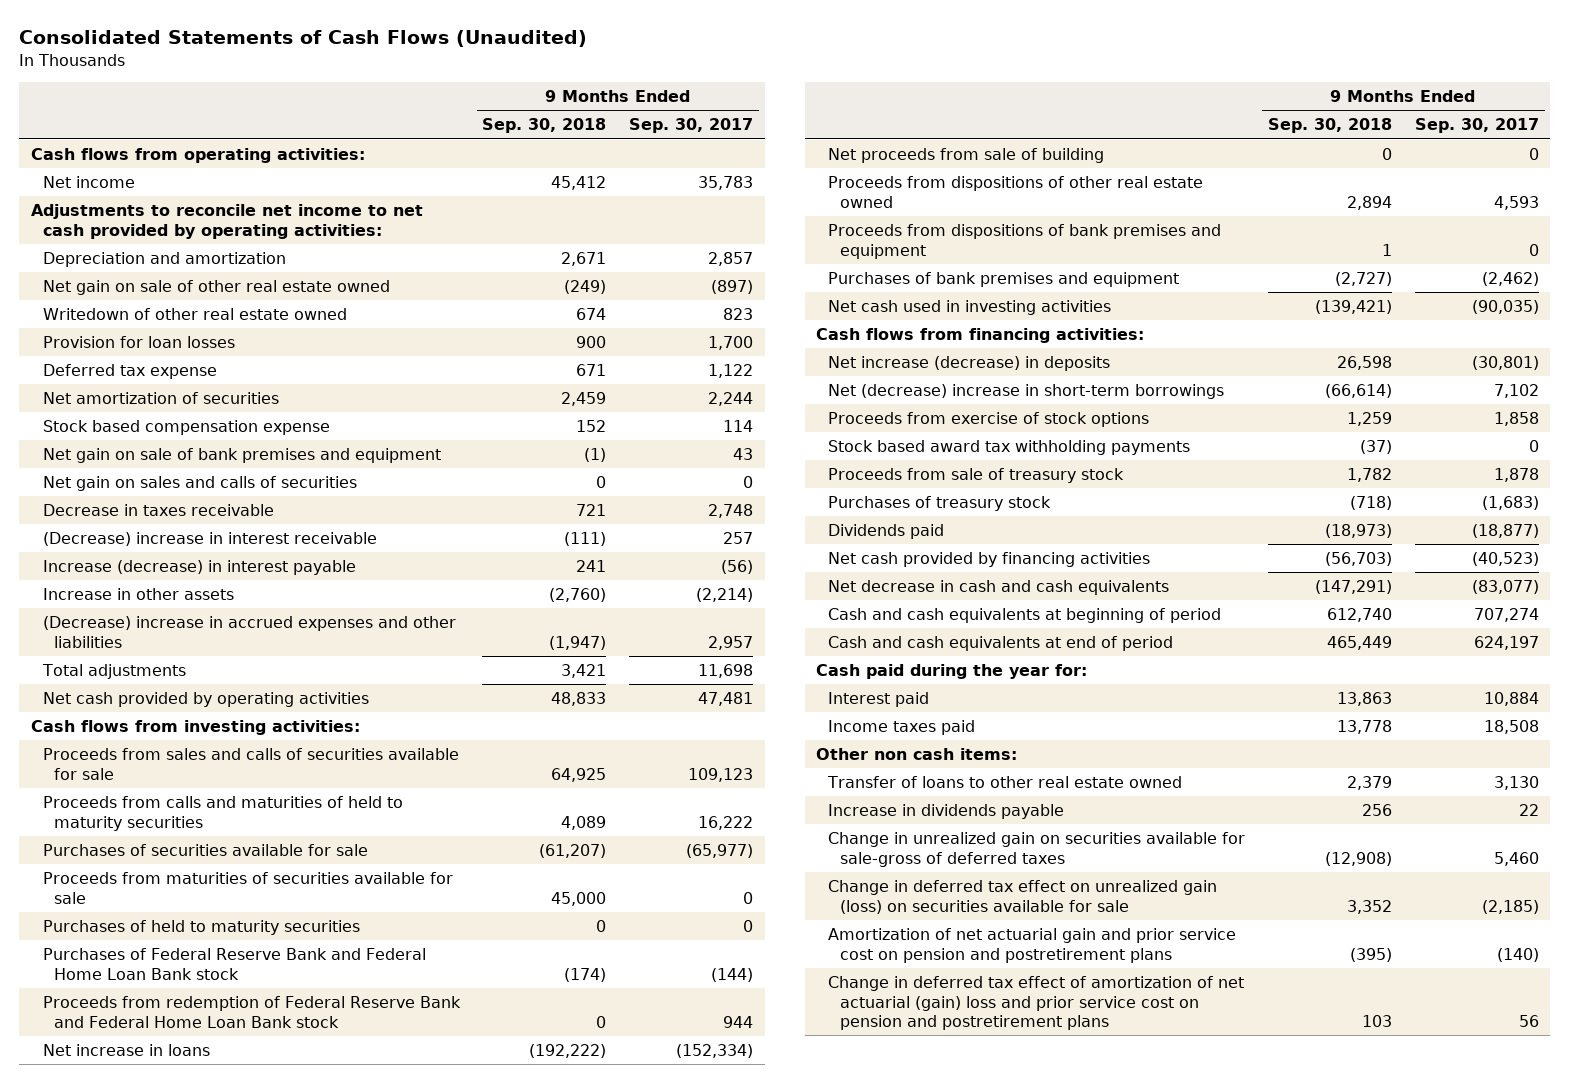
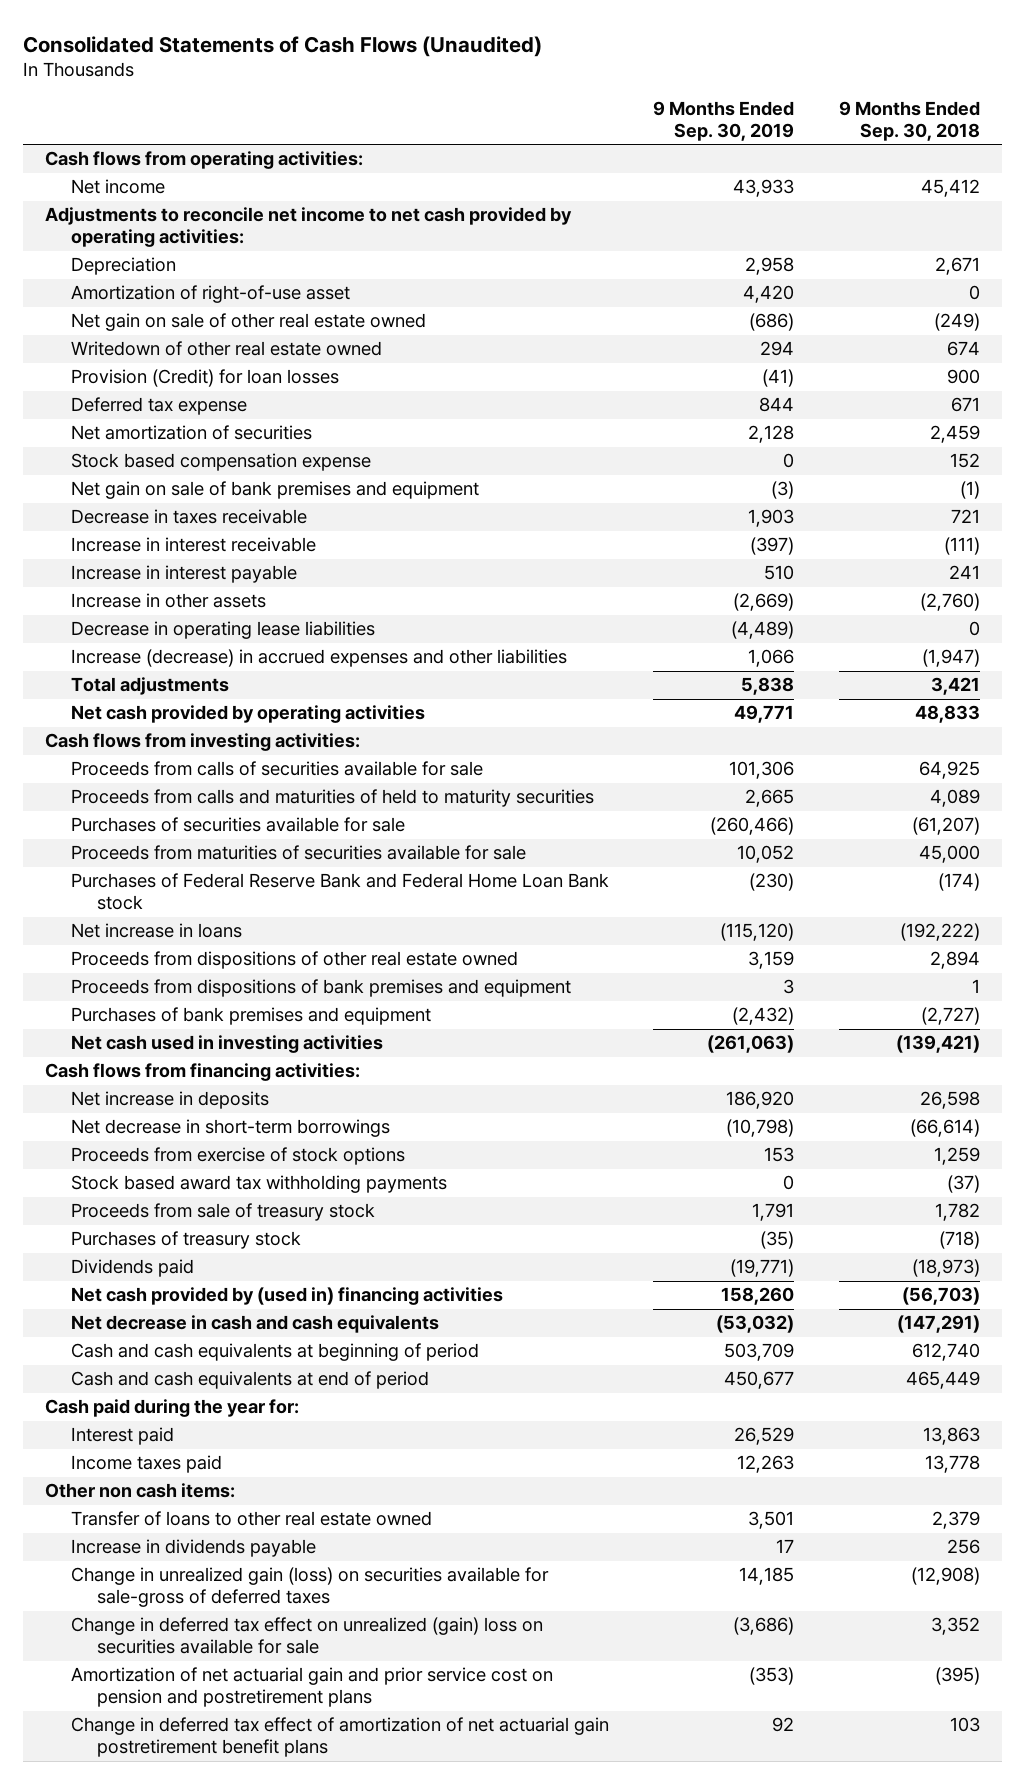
[629,118,754,134] Sep. 30, 2017 -> none
none -> [653,100,795,142] 9 Months Ended Sep. 30, 2019
[42,252,286,268] Depreciation and amortization -> [71,257,177,276] Depreciation
none -> [71,285,351,304] Amortization of right-of-use asset
[42,336,235,349] Provision for loan losses -> [71,369,340,388] Provision (Credit) for loan losses
[42,476,357,492] Net gain on sales and calls of securities -> none
[42,532,377,547] (Decrease) increase in interest receivable -> [71,537,317,553] Increase in interest receivable
[42,560,356,576] Increase (decrease) in interest payable -> [71,565,298,584] Increase in interest payable
none -> [71,621,376,640] Decrease in operating lease liabilities
[42,616,456,648] (Decrease) increase in accrued expenses and other liabilities -> [71,649,568,668] Increase (decrease) in accrued expenses and other liabilities
[42,748,459,780] Proceeds from sales and calls of securities available for sale -> [71,761,484,777] Proceeds from calls of securities available for sale
[42,920,360,936] Purchases of held to maturity securities -> none
[42,996,461,1028] Proceeds from redemption of Federal Reserve Bank and Federal Home Loan Bank stock -> none
[828,148,1105,164] Net proceeds from sale of building -> none
[828,356,1111,372] Net increase (decrease) in deposits -> [71,1091,270,1110] Net increase in deposits
[828,384,1225,400] Net (decrease) increase in short-term borrowings -> [71,1119,391,1138] Net decrease in short-term borrowings
[828,552,1151,568] Net cash provided by financing activities -> [71,1287,504,1306] Net cash provided by (used in) financing activities
[828,832,1246,867] Change in unrealized gain on securities available for sale-gross of deferred taxes -> [71,1567,550,1608] Change in unrealized gain (loss) on securities available for sale-gross of deferred taxes
[828,880,1218,914] Change in deferred tax effect on unrealized gain (loss) on securities available for sale -> [71,1617,544,1655] Change in deferred tax effect on unrealized (gain) loss on securities available for sale
[828,976,1245,1031] Change in deferred tax effect of amortization of net actuarial (gain) loss and prior service cost on pension and postretirement plans -> [71,1717,610,1758] Change in deferred tax effect of amortization of net actuarial gain postretirement benefit plans

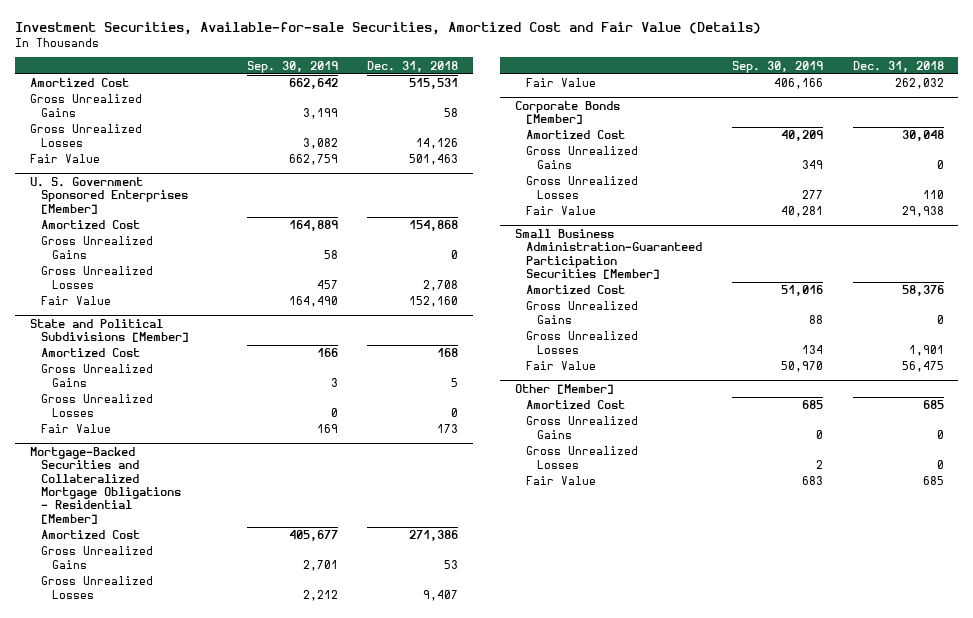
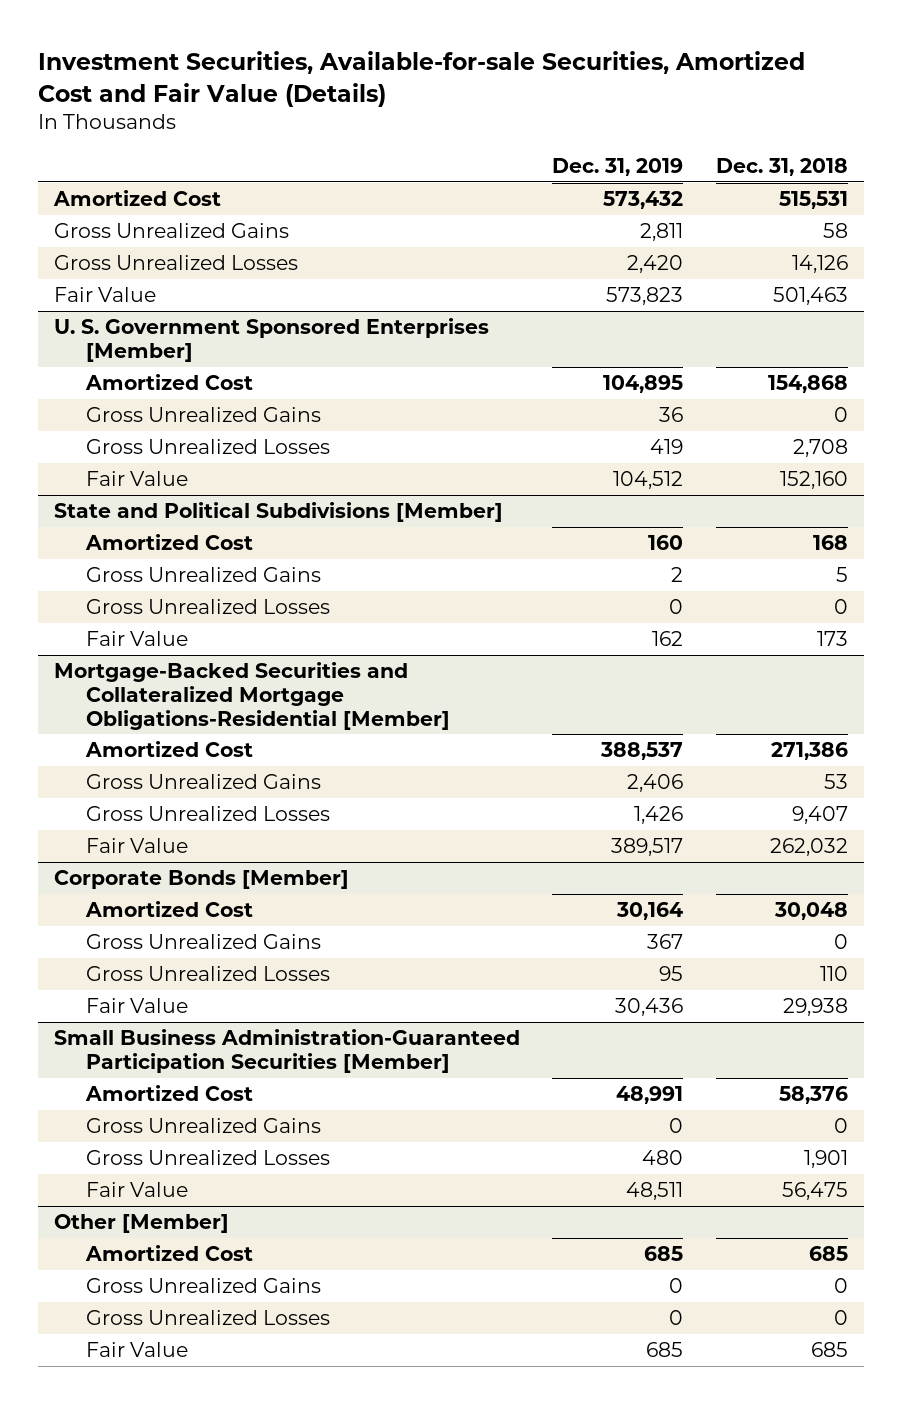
[246,60,338,73] Sep. 30, 2019 -> none
none -> [552,158,684,177] Dec. 31, 2019
[29,447,181,524] Mortgage-Backed Securities and Collateralized Mortgage Obligations - Residential [Member] -> [54,662,451,730] Mortgage-Backed Securities and Collateralized Mortgage Obligations-Residential [Member]

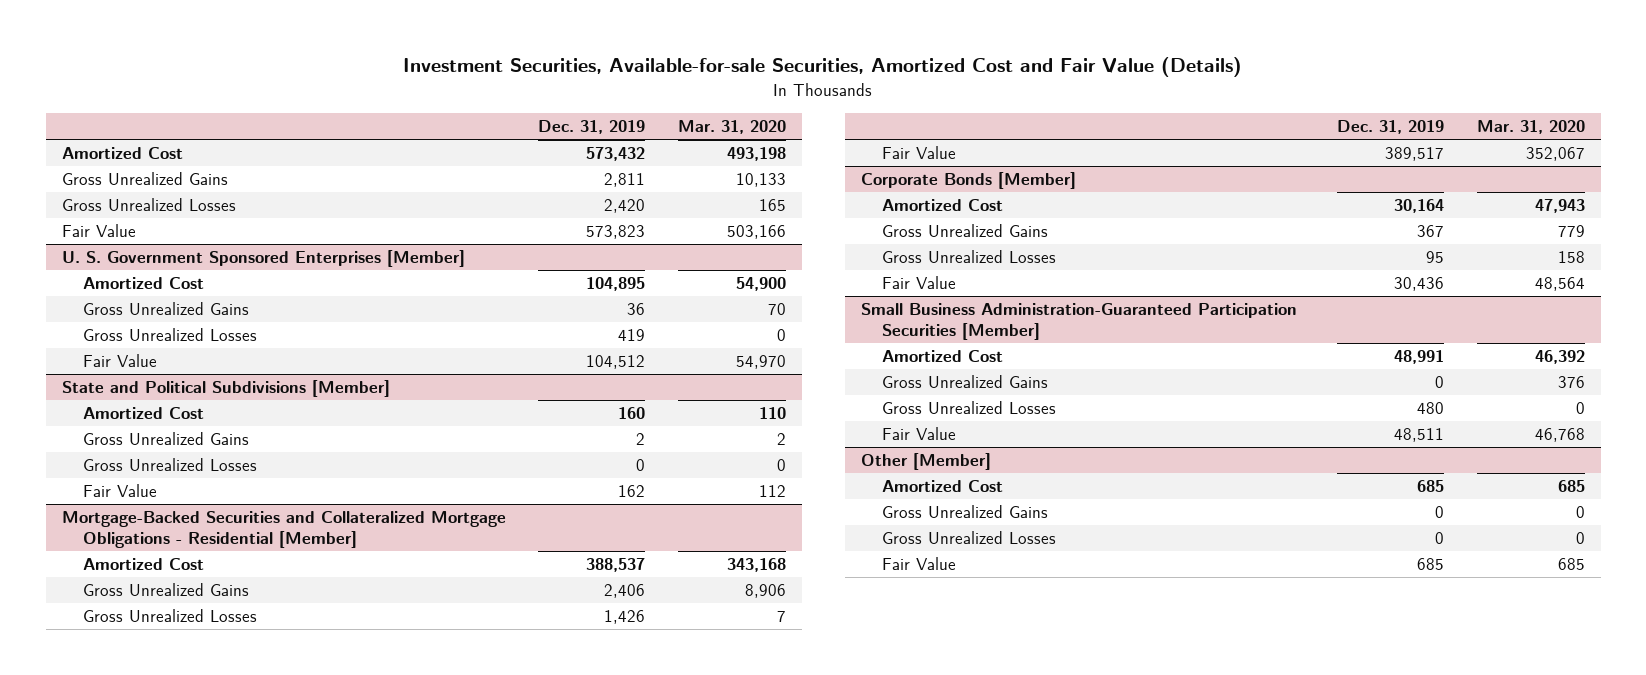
[715,158,848,177] Dec. 31, 2018 -> none
none -> [677,119,786,134] Mar. 31, 2020
[54,662,451,730] Mortgage-Backed Securities and Collateralized Mortgage Obligations-Residential [Member] -> [61,511,506,548] Mortgage-Backed Securities and Collateralized Mortgage Obligations - Residential [Member]

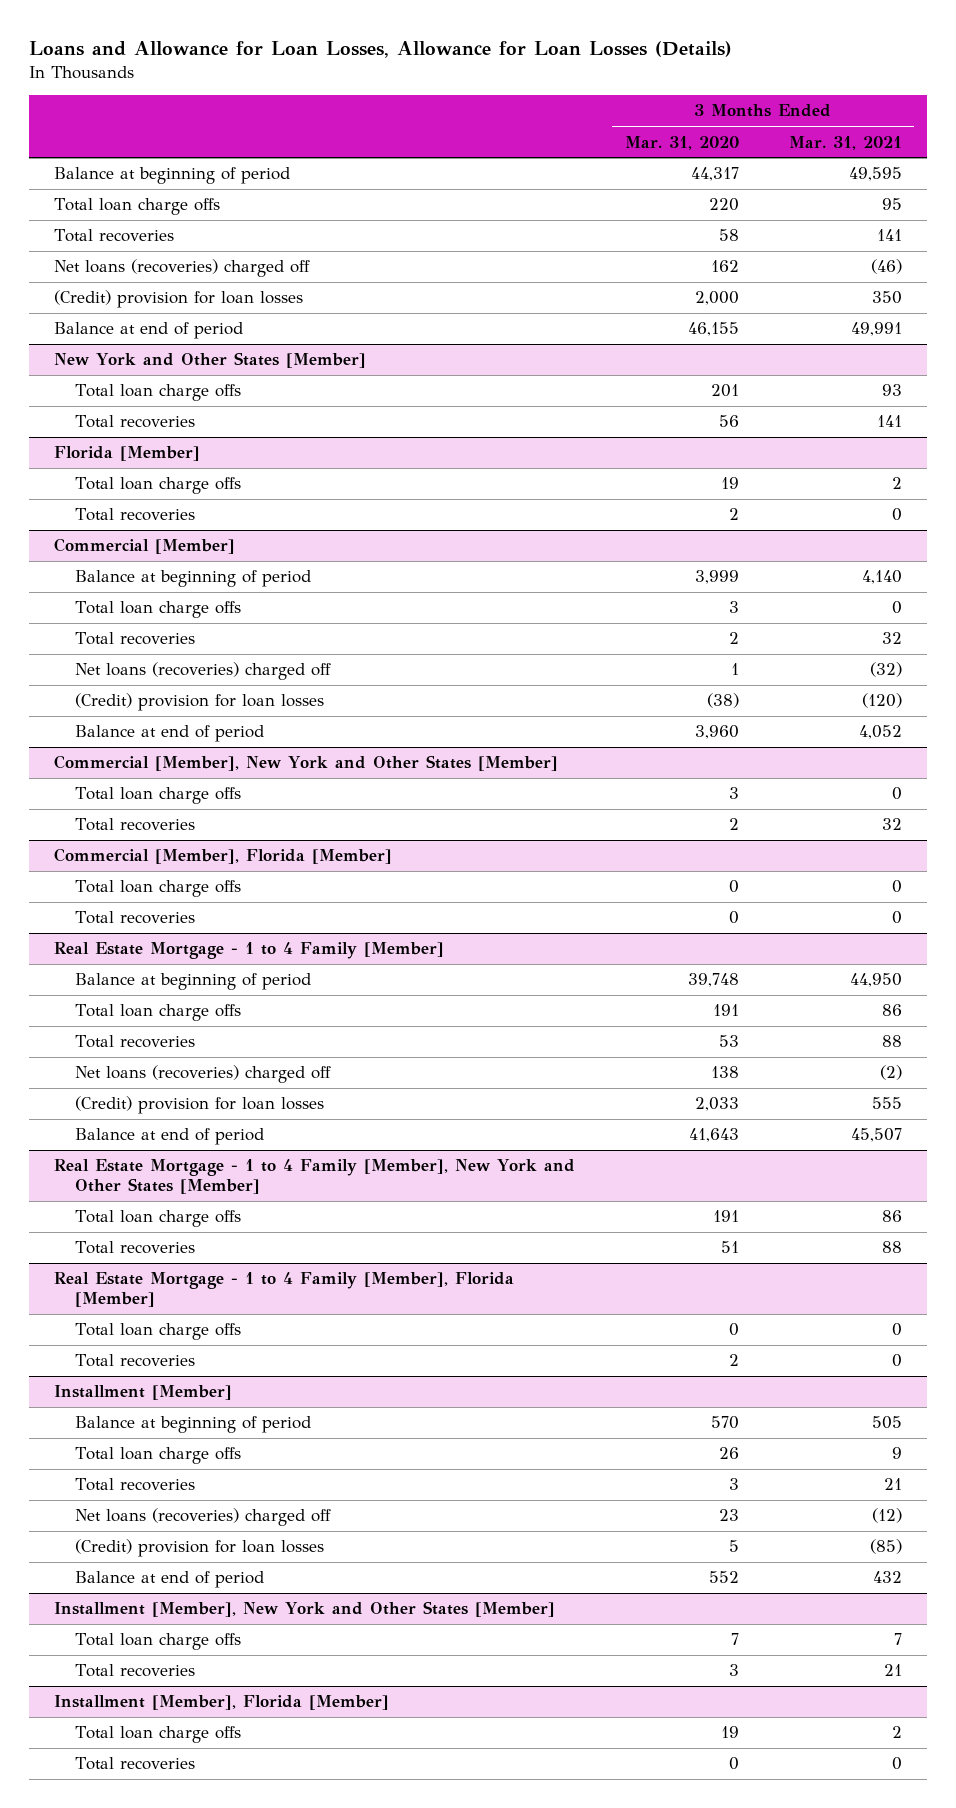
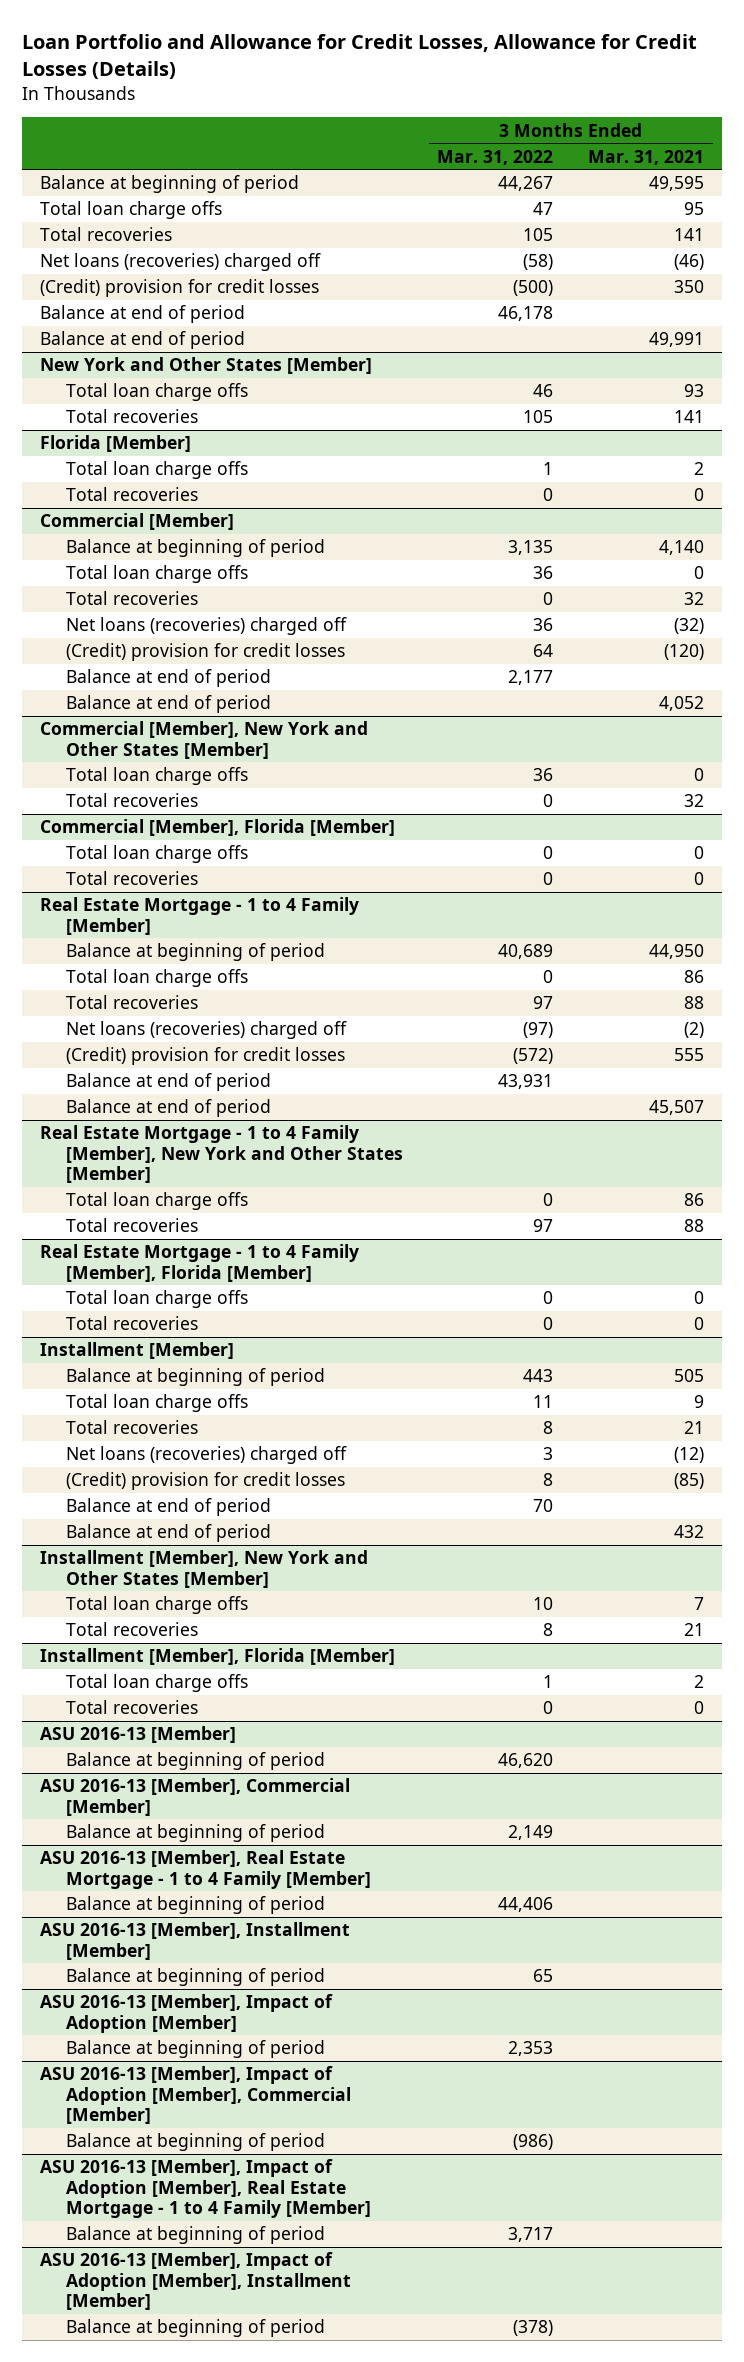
[29,41,733,59] Loans and Allowance for Loan Losses, Allowance for Loan Losses (Details) -> [22,34,698,80] Loan Portfolio and Allowance for Credit Losses, Allowance for Credit Losses (Details)
[624,135,739,150] Mar. 31, 2020 -> none
none -> [437,149,554,165] Mar. 31, 2022
[54,290,304,309] (Credit) provision for loan losses -> [39,279,319,298] (Credit) provision for credit losses
none -> [39,305,245,324] Balance at end of period
[75,693,325,712] (Credit) provision for loan losses -> [65,643,345,662] (Credit) provision for credit losses
none -> [65,669,271,688] Balance at end of period
[75,1096,325,1115] (Credit) provision for loan losses -> [65,1047,345,1066] (Credit) provision for credit losses
none -> [65,1073,271,1092] Balance at end of period
[75,1539,325,1558] (Credit) provision for loan losses -> [65,1472,345,1491] (Credit) provision for credit losses
none -> [65,1498,271,1517] Balance at end of period
none -> [39,1726,236,1744] ASU 2016-13 [Member]
none -> [65,1752,325,1771] Balance at beginning of period
none -> [39,1778,350,1816] ASU 2016-13 [Member], Commercial [Member]
none -> [65,1824,325,1843] Balance at beginning of period
none -> [39,1850,371,1889] ASU 2016-13 [Member], Real Estate Mortgage - 1 to 4 Family [Member]
none -> [65,1896,325,1915] Balance at beginning of period
none -> [39,1922,350,1960] ASU 2016-13 [Member], Installment [Member]
none -> [65,1968,325,1987] Balance at beginning of period
none -> [39,1994,333,2033] ASU 2016-13 [Member], Impact of Adoption [Member]
none -> [65,2040,325,2059] Balance at beginning of period
none -> [39,2066,351,2124] ASU 2016-13 [Member], Impact of Adoption [Member], Commercial [Member]
none -> [65,2133,325,2152] Balance at beginning of period
none -> [39,2159,371,2218] ASU 2016-13 [Member], Impact of Adoption [Member], Real Estate Mortgage - 1 to 4 Family [Member]
none -> [65,2226,325,2245] Balance at beginning of period
none -> [39,2252,351,2310] ASU 2016-13 [Member], Impact of Adoption [Member], Installment [Member]
none -> [65,2319,325,2338] Balance at beginning of period

